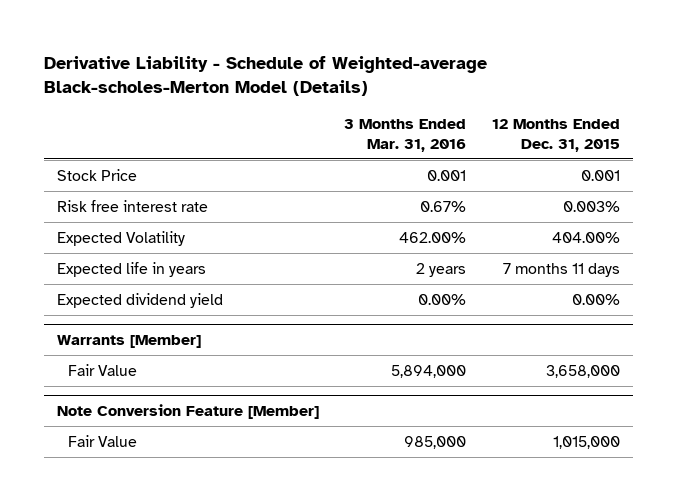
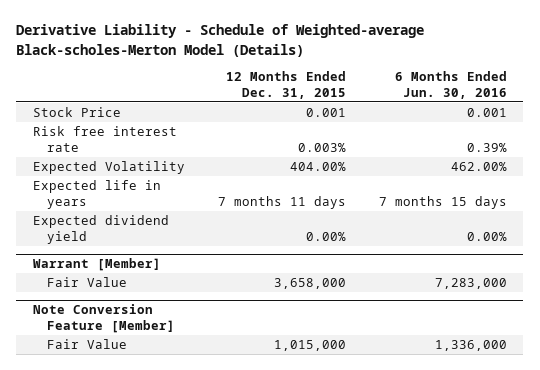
[344,119,467,152] 3 Months Ended Mar. 31, 2016 -> none
none -> [394,70,507,99] 6 Months Ended Jun. 30, 2016
[56,335,201,349] Warrants [Member] -> [32,257,161,271] Warrant [Member]

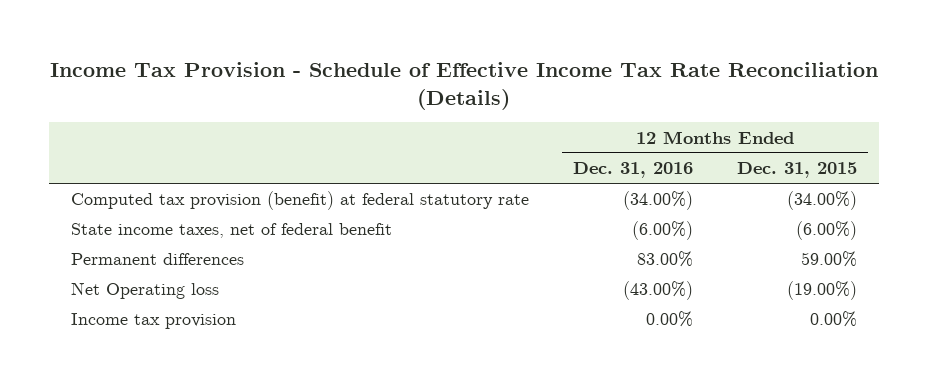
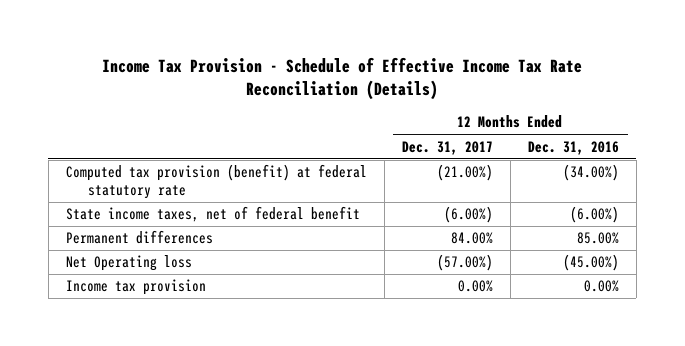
[737,162,858,179] Dec. 31, 2015 -> none
none -> [401,140,493,155] Dec. 31, 2017
[637,251,694,268] 83.00% -> [576,232,619,245] 85.00%
[623,281,694,301] (43.00%) -> [562,254,619,272] (45.00%)

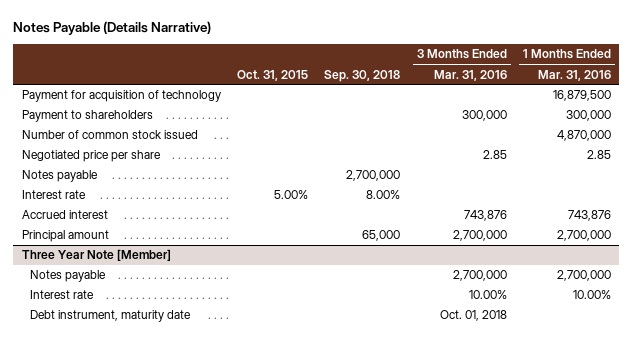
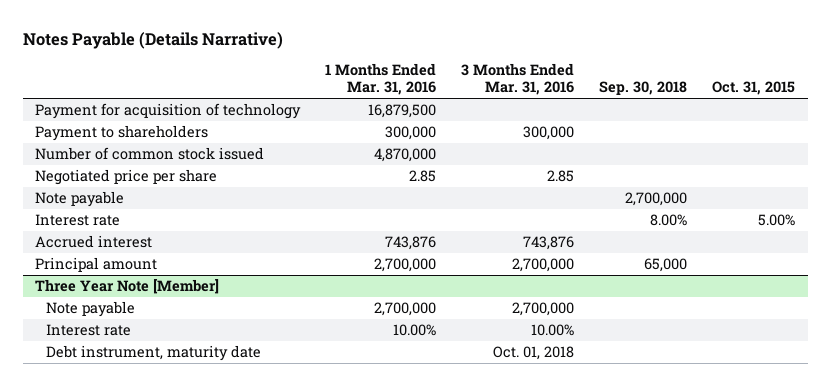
[21,170,98,183] Notes payable -> [35,191,125,208] Note payable
[29,270,106,283] Notes payable -> [46,301,136,318] Note payable

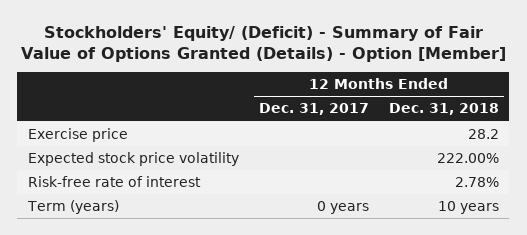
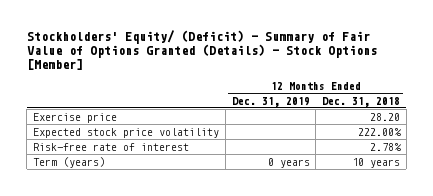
[21,26,507,62] Stockholders' Equity/ (Deficit) - Summary of Fair Value of Options Granted (Details) - Option [Member] -> [26,29,377,71] Stockholders' Equity/ (Deficit) - Summary of Fair Value of Options Granted (Details) - Stock Options [Member]
[258,103,369,116] Dec. 31, 2017 -> none
none -> [231,96,310,107] Dec. 31, 2019
[468,128,500,139] 28.2 -> [370,112,401,121] 28.20

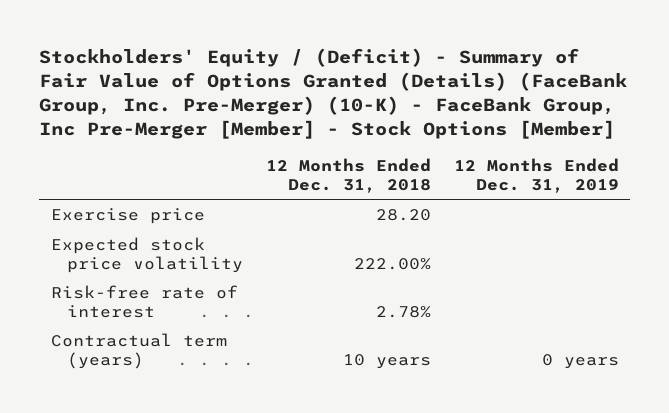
[26,29,377,71] Stockholders' Equity/ (Deficit) - Summary of Fair Value of Options Granted (Details) - Stock Options [Member] -> [39,48,628,140] Stockholders' Equity / (Deficit) - Summary of Fair Value of Options Granted (Details) (FaceBank Group, Inc. Pre-Merger) (10-K) - FaceBank Group, Inc Pre-Merger [Member] - Stock Options [Member]
[33,156,106,168] Term (years) -> [50,333,227,370] Contractual term (years)

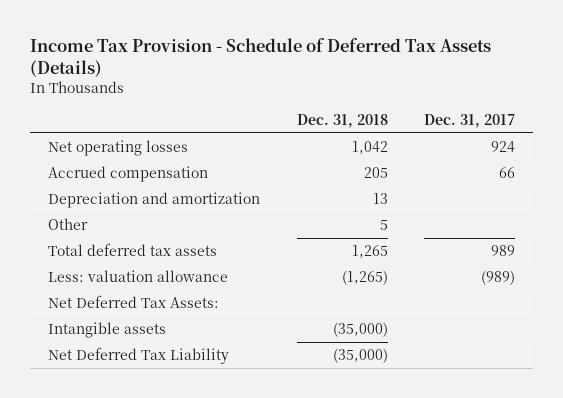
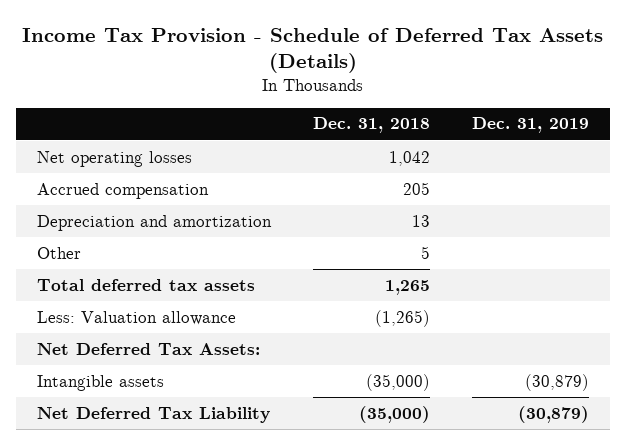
[424,113,516,128] Dec. 31, 2017 -> none
none -> [472,117,590,134] Dec. 31, 2019
[47,270,228,283] Less: valuation allowance -> [37,310,237,325] Less: Valuation allowance

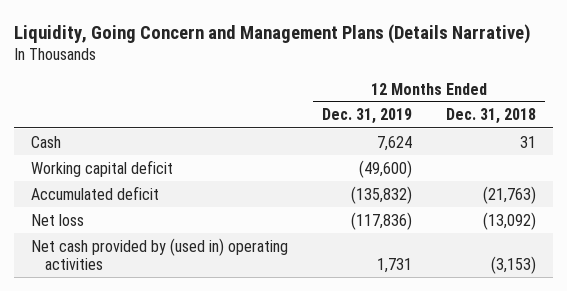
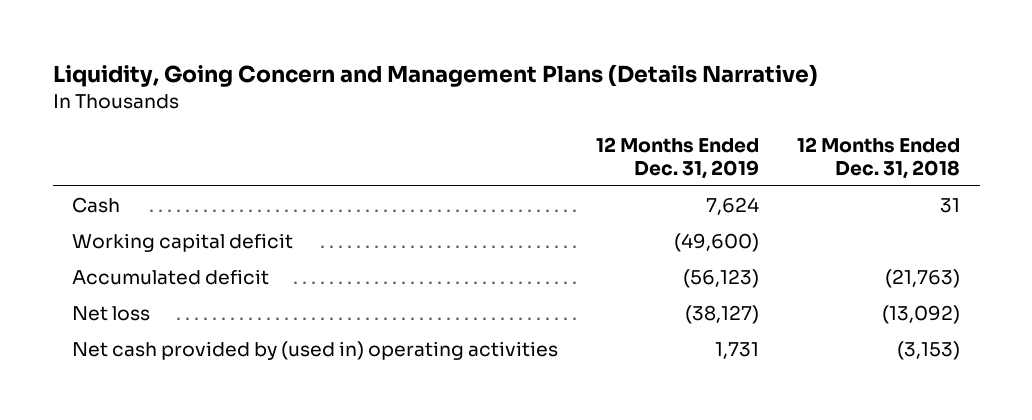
[350,185,412,204] (135,832) -> [683,269,760,289] (56,123)
[350,211,412,230] (117,836) -> [685,305,760,325] (38,127)

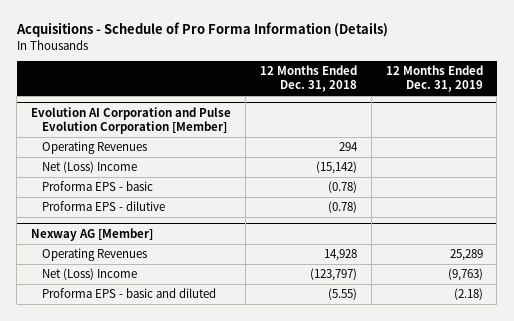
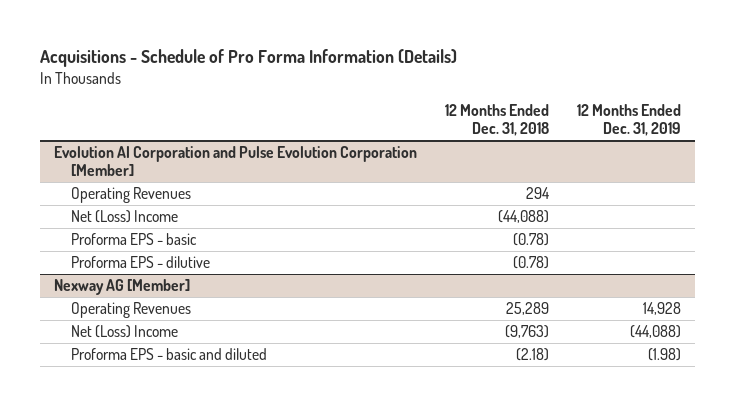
[315,161,357,175] (15,142) -> [497,210,549,224] (44,088)
[323,249,357,262] 14,928 -> [505,302,549,316] 25,289
[449,249,483,262] 25,289 -> [643,302,682,316] 14,928
[309,268,357,282] (123,797) -> [504,325,549,339] (9,763)
[447,268,483,282] (9,763) -> [630,325,682,339] (44,088)
[327,288,357,301] (5.55) -> [515,348,549,362] (2.18)
[453,288,483,301] (2.18) -> [648,348,682,362] (1.98)

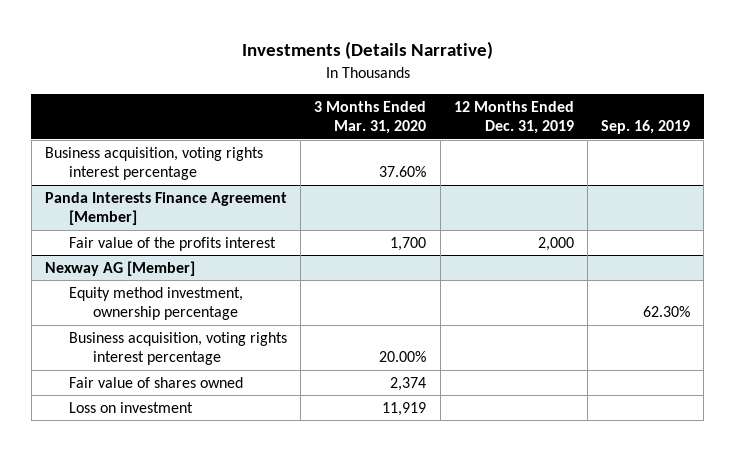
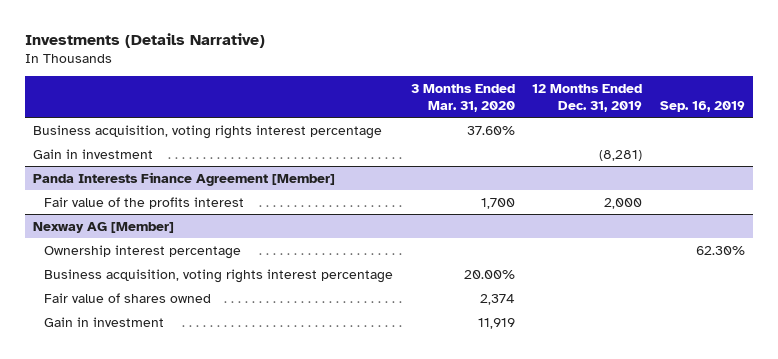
none -> [33,148,154,159] Gain in investment
[69,286,244,321] Equity method investment, ownership percentage -> [44,244,242,259] Ownership interest percentage
[69,401,194,413] Loss on investment -> [44,316,165,327] Gain in investment

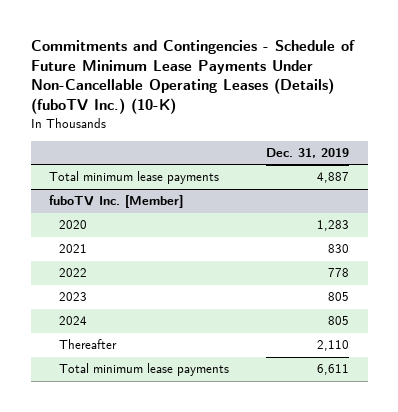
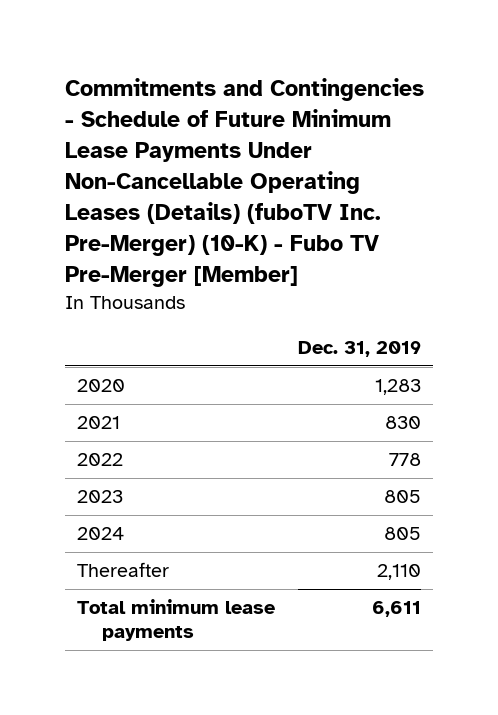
[30,39,355,115] Commitments and Contingencies - Schedule of Future Minimum Lease Payments Under Non-Cancellable Operating Leases (Details) (fuboTV Inc.) (10-K) -> [65,78,425,287] Commitments and Contingencies - Schedule of Future Minimum Lease Payments Under Non-Cancellable Operating Leases (Details) (fuboTV Inc. Pre-Merger) (10-K) - Fubo TV Pre-Merger [Member]
[49,171,220,185] Total minimum lease payments -> none
[49,195,184,209] fuboTV Inc. [Member] -> none

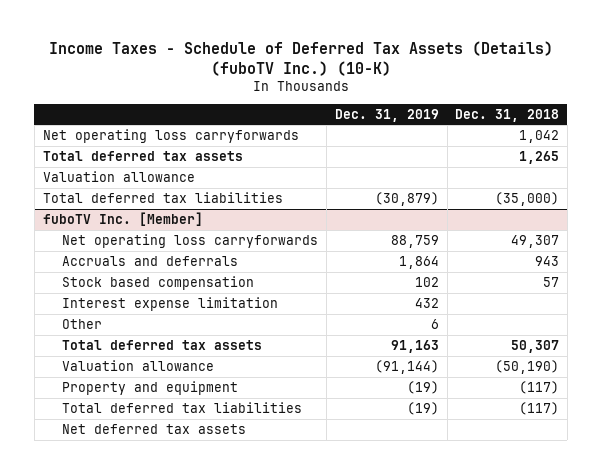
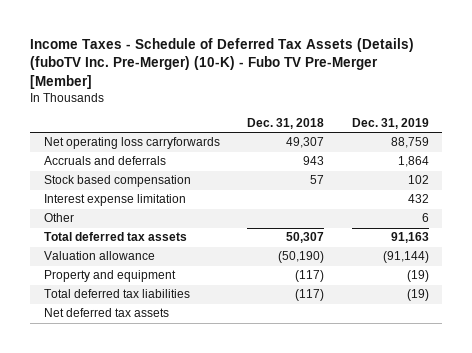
[48,41,553,76] Income Taxes - Schedule of Deferred Tax Assets (Details) (fuboTV Inc.) (10-K) -> [29,37,414,89] Income Taxes - Schedule of Deferred Tax Assets (Details) (fuboTV Inc. Pre-Merger) (10-K) - Fubo TV Pre-Merger [Member]
[42,129,299,144] Net operating loss carryforwards -> none
[42,151,243,162] Total deferred tax assets -> none
[42,171,195,183] Valuation allowance -> none
[42,192,283,204] Total deferred tax liabilities -> none
[42,212,203,227] fuboTV Inc. [Member] -> none

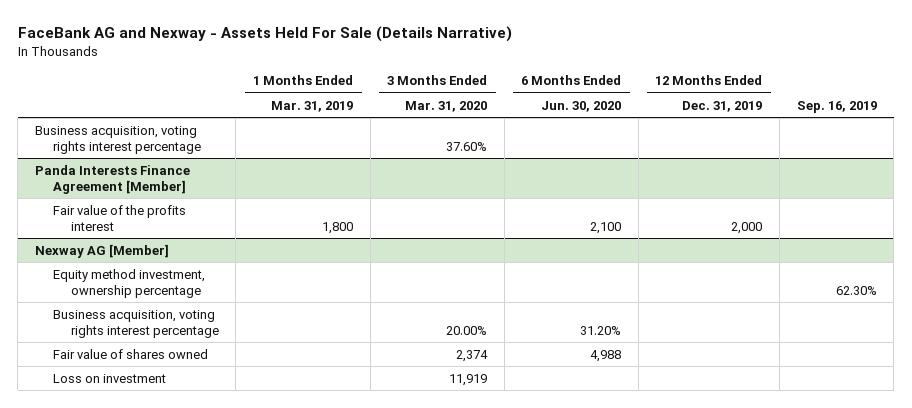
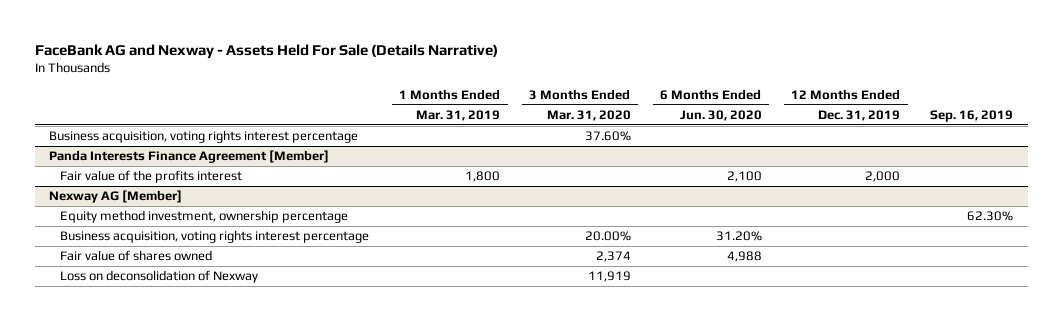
[52,373,166,383] Loss on investment -> [60,270,259,284] Loss on deconsolidation of Nexway

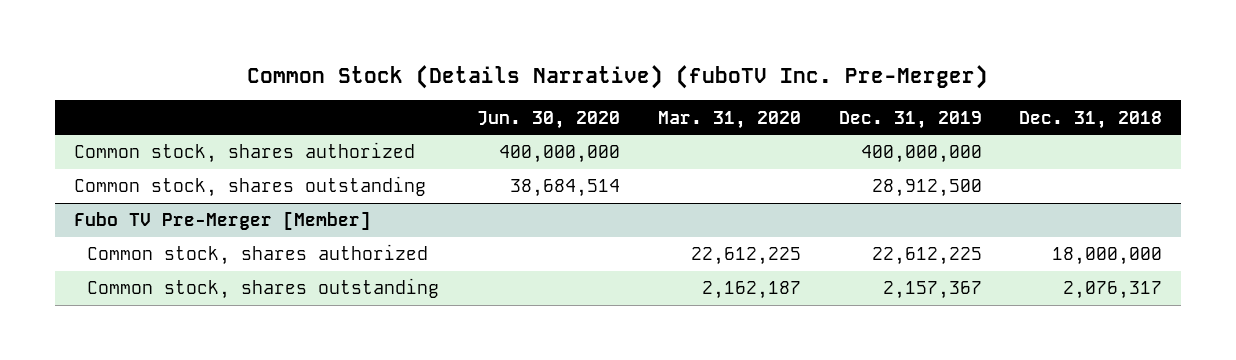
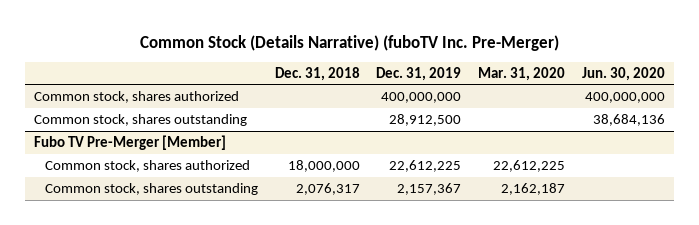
[510,179,621,198] 38,684,514 -> [593,113,666,126] 38,684,136

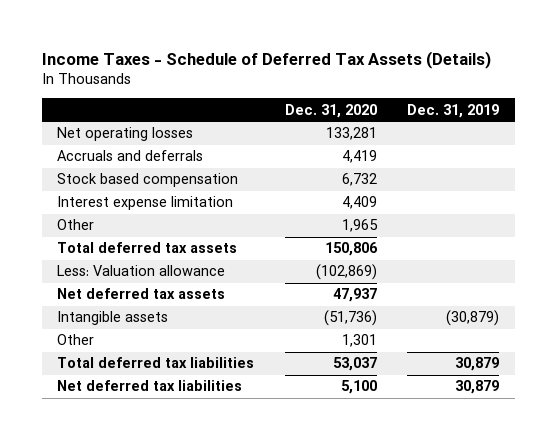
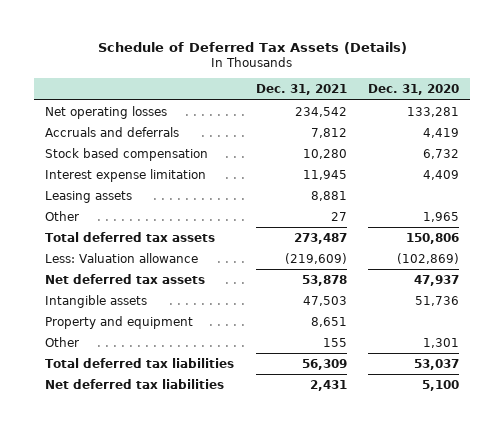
[42,50,492,69] Income Taxes - Schedule of Deferred Tax Assets (Details) -> [98,41,408,54] Schedule of Deferred Tax Assets (Details)
[407,103,500,118] Dec. 31, 2019 -> none
none -> [255,84,347,96] Dec. 31, 2021
none -> [45,190,133,203] Leasing assets
[323,310,377,327] (51,736) -> [415,295,460,306] 51,736
none -> [45,315,194,329] Property and equipment

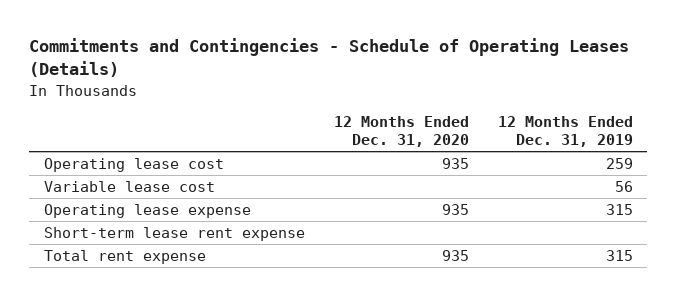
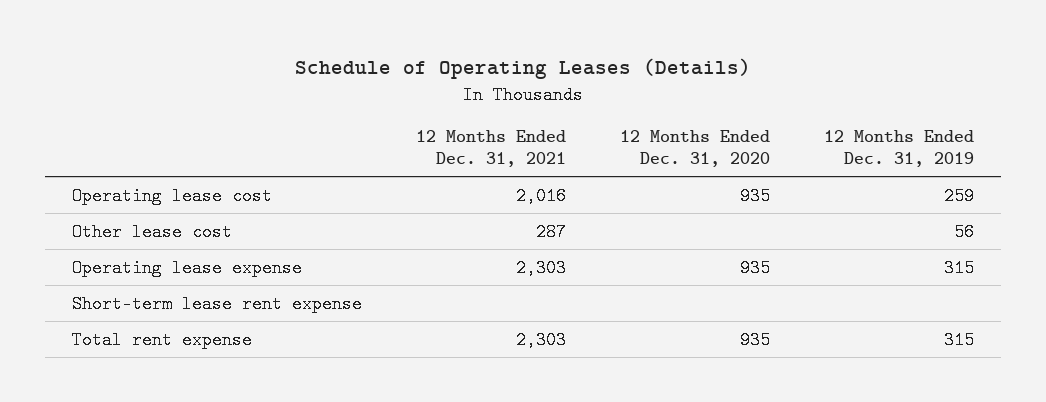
[29,38,630,78] Commitments and Contingencies - Schedule of Operating Leases (Details) -> [294,58,751,80] Schedule of Operating Leases (Details)
none -> [415,130,566,168] 12 Months Ended Dec. 31, 2021
[43,180,215,192] Variable lease cost -> [71,222,232,241] Other lease cost

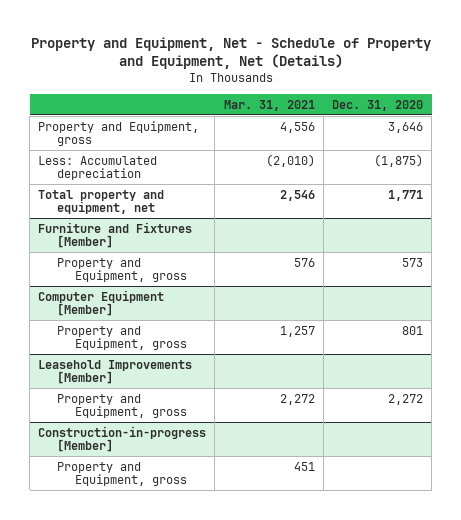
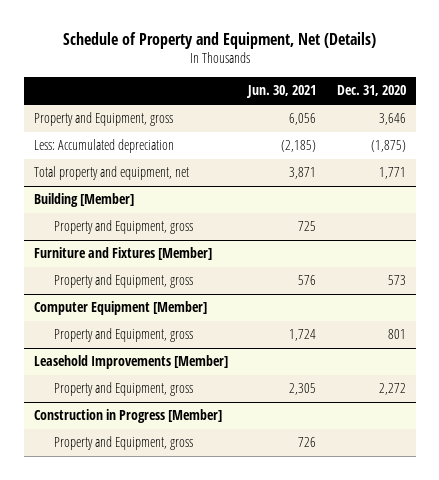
[30,36,431,70] Property and Equipment, Net - Schedule of Property and Equipment, Net (Details) -> [62,31,376,49] Schedule of Property and Equipment, Net (Details)
[223,99,315,111] Mar. 31, 2021 -> none
none -> [246,85,317,99] Jun. 30, 2021
none -> [33,193,134,208] Building [Member]
none -> [53,220,193,235] Property and Equipment, gross
[38,425,207,453] Construction-in-progress [Member] -> [33,409,222,424] Construction in Progress [Member]

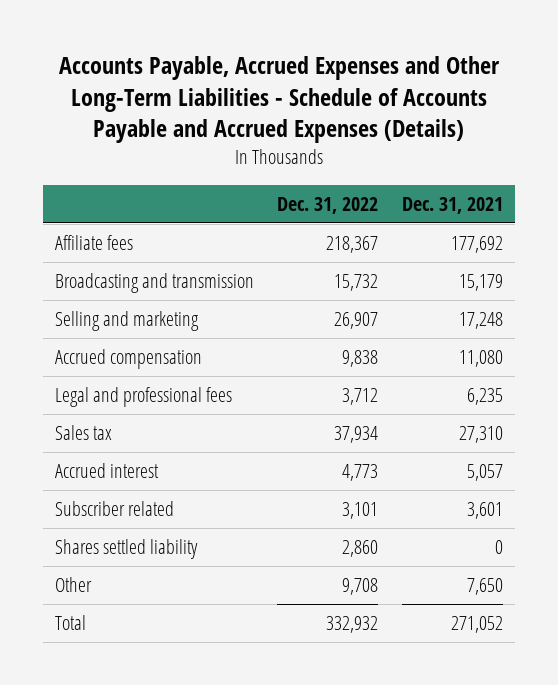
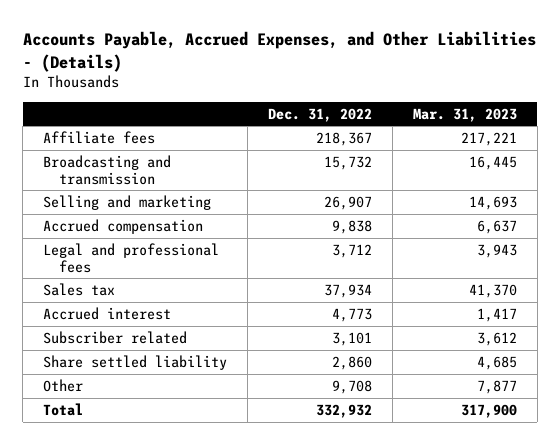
[58,56,500,144] Accounts Payable, Accrued Expenses and Other Long-Term Liabilities - Schedule of Accounts Payable and Accrued Expenses (Details) -> [22,31,536,72] Accounts Payable, Accrued Expenses, and Other Liabilities - (Details)
[401,196,503,214] Dec. 31, 2021 -> none
none -> [412,107,517,122] Mar. 31, 2023
[54,539,198,560] Shares settled liability -> [43,354,228,370] Share settled liability

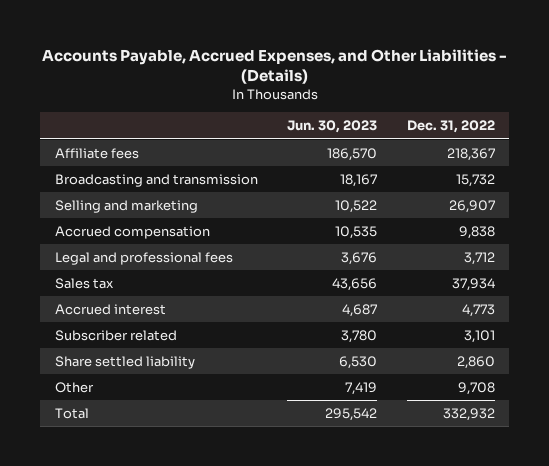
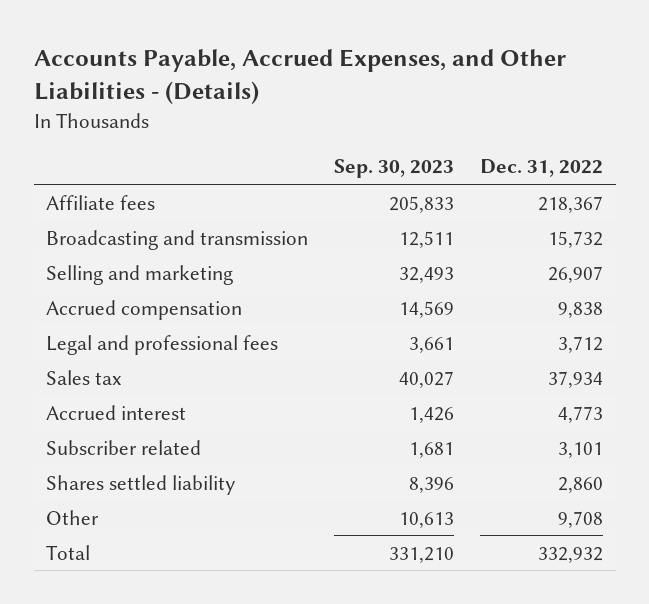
[287,120,378,134] Jun. 30, 2023 -> none
none -> [334,159,455,179] Sep. 30, 2023
[54,355,195,369] Share settled liability -> [46,474,237,495] Shares settled liability

